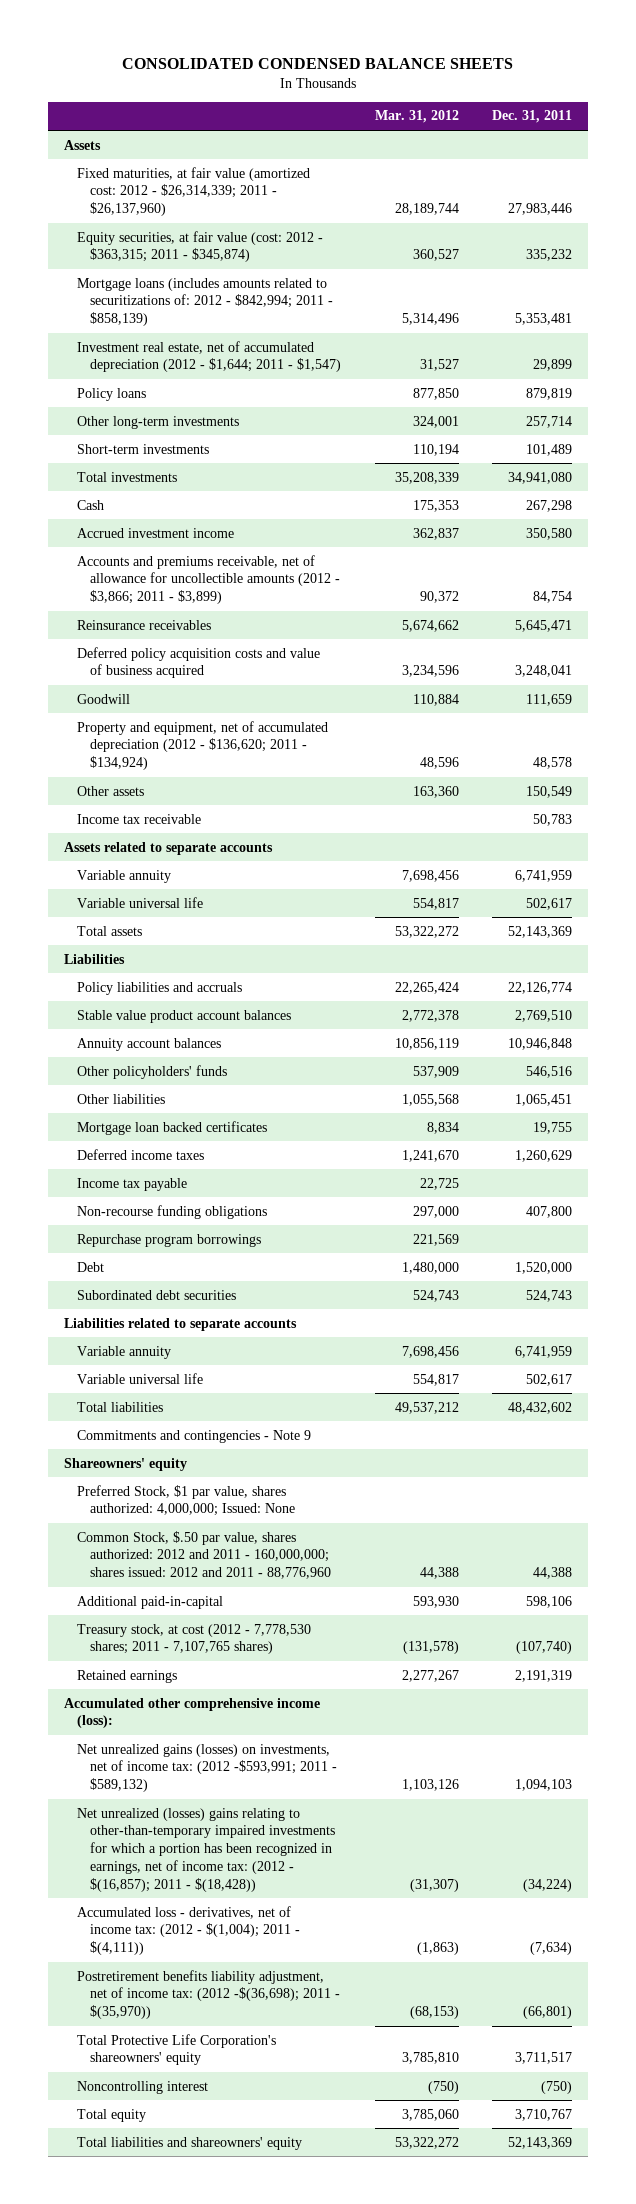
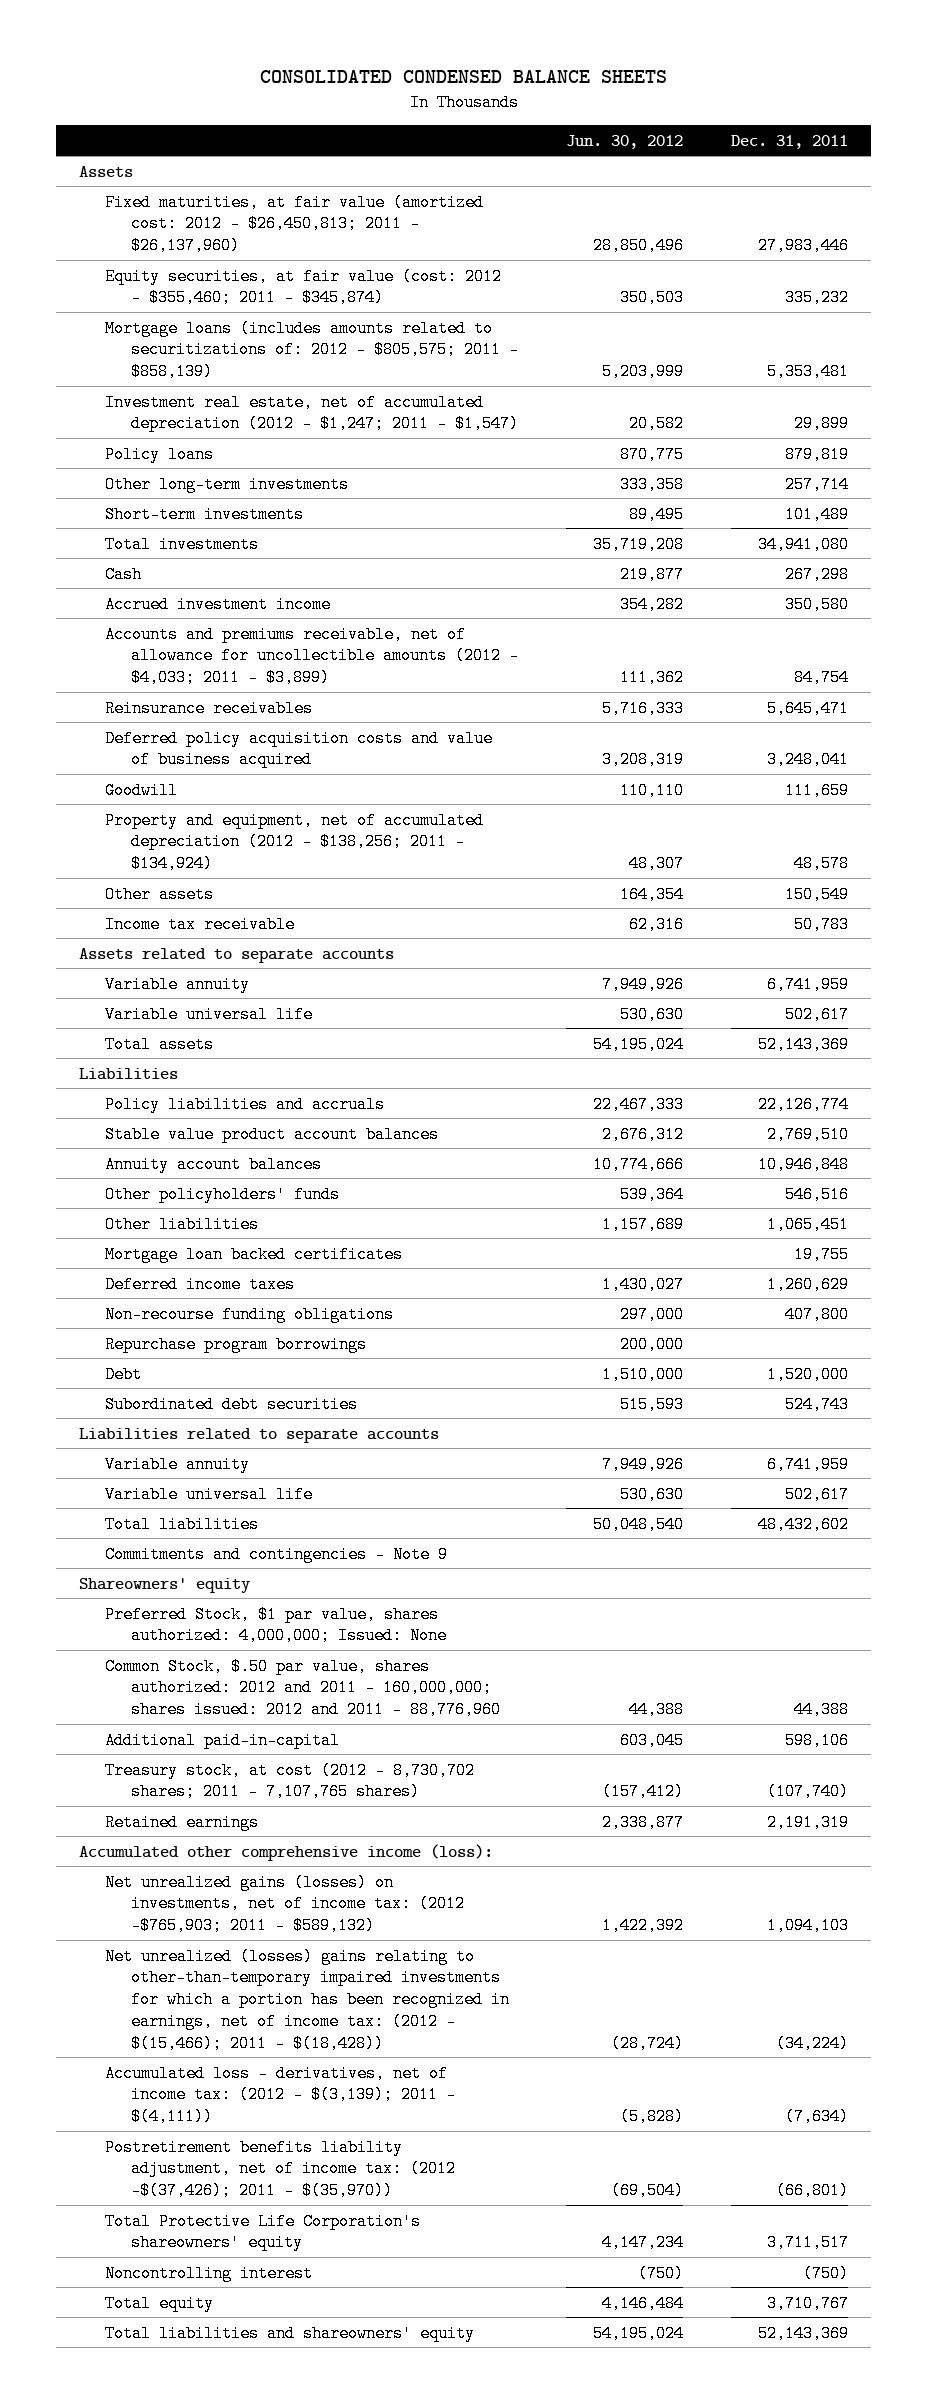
[374,110,459,124] Mar. 31, 2012 -> none
none -> [565,134,683,149] Jun. 30, 2012
[77,166,311,217] Fixed maturities, at fair value (amortized cost: 2012 - $26,314,339; 2011 - $26,137,960) -> [105,193,485,255] Fixed maturities, at fair value (amortized cost: 2012 - $26,450,813; 2011 - $26,137,960)
[77,230,324,263] Equity securities, at fair value (cost: 2012 - $363,315; 2011 - $345,874) -> [105,267,503,307] Equity securities, at fair value (cost: 2012 - $355,460; 2011 - $345,874)
[77,277,334,327] Mortgage loans (includes amounts related to securitizations of: 2012 - $842,994; 2011 - $858,139) -> [105,319,520,381] Mortgage loans (includes amounts related to securitizations of: 2012 - $805,575; 2011 - $858,139)
[77,340,342,373] Investment real estate, net of accumulated depreciation (2012 - $1,644; 2011 - $1,547) -> [105,393,520,433] Investment real estate, net of accumulated depreciation (2012 - $1,247; 2011 - $1,547)
[77,554,341,605] Accounts and premiums receivable, net of allowance for uncollectible amounts (2012 - $3,866; 2011 - $3,899) -> [105,625,520,687] Accounts and premiums receivable, net of allowance for uncollectible amounts (2012 - $4,033; 2011 - $3,899)
[77,720,329,771] Property and equipment, net of accumulated depreciation (2012 - $136,620; 2011 - $134,924) -> [105,811,485,873] Property and equipment, net of accumulated depreciation (2012 - $138,256; 2011 - $134,924)
[77,1177,188,1191] Income tax payable -> none
[77,1623,312,1655] Treasury stock, at cost (2012 - 7,778,530 shares; 2011 - 7,107,765 shares) -> [105,1761,476,1801] Treasury stock, at cost (2012 - 8,730,702 shares; 2011 - 7,107,765 shares)
[77,1743,338,1793] Net unrealized gains (losses) on investments, net of income tax: (2012 -$593,991; 2011 - $589,132) -> [105,1873,466,1935] Net unrealized gains (losses) on investments, net of income tax: (2012 -$765,903; 2011 - $589,132)
[77,1807,336,1892] Net unrealized (losses) gains relating to other-than-temporary impaired investments for which a portion has been recognized in earnings, net of income tax: (2012 - $(16,857); 2011 - $(18,428)) -> [105,1947,511,2052] Net unrealized (losses) gains relating to other-than-temporary impaired investments for which a portion has been recognized in earnings, net of income tax: (2012 - $(15,466); 2011 - $(18,428))
[77,1905,301,1956] Accumulated loss - derivatives, net of income tax: (2012 - $(1,004); 2011 - $(4,111)) -> [105,2064,457,2126] Accumulated loss - derivatives, net of income tax: (2012 - $(3,139); 2011 - $(4,111))
[77,1969,341,2020] Postretirement benefits liability adjustment, net of income tax: (2012 -$(36,698); 2011 - $(35,970)) -> [105,2138,457,2200] Postretirement benefits liability adjustment, net of income tax: (2012 -$(37,426); 2011 - $(35,970))

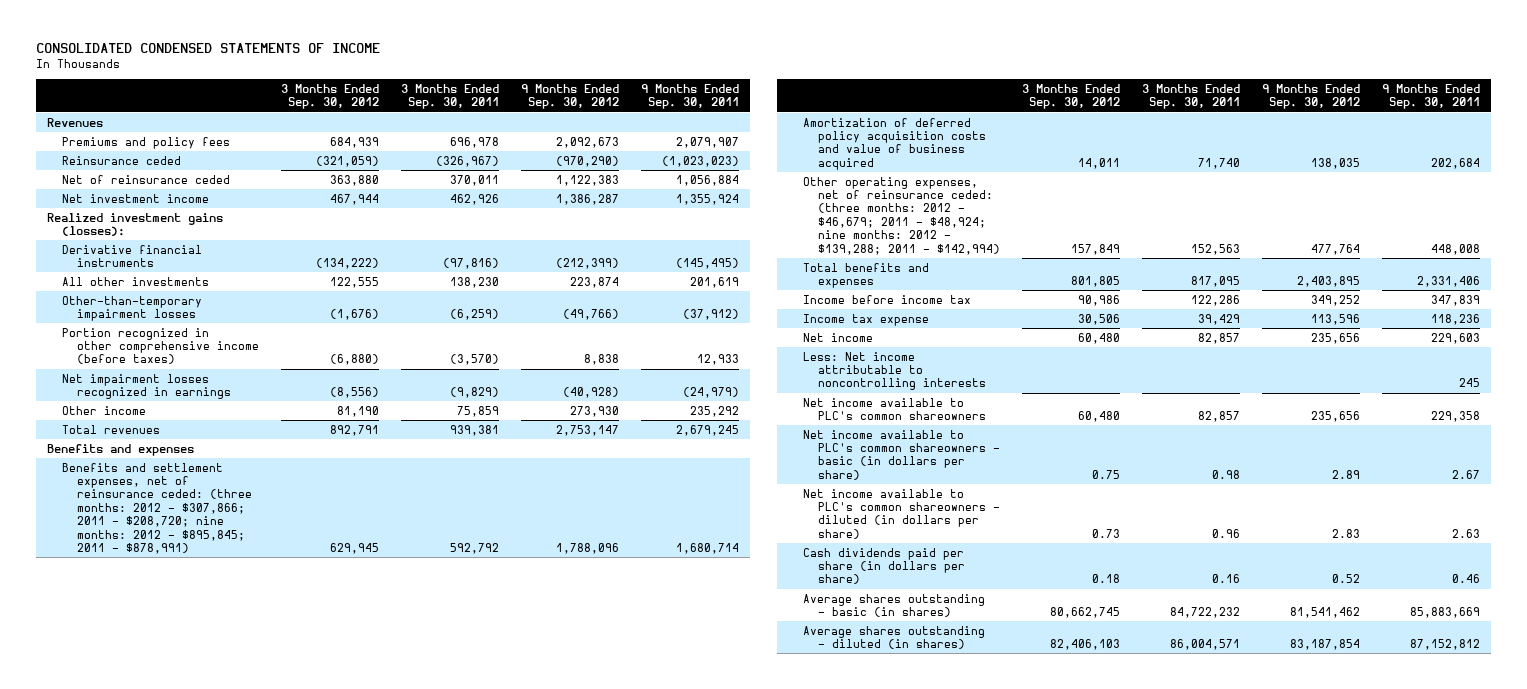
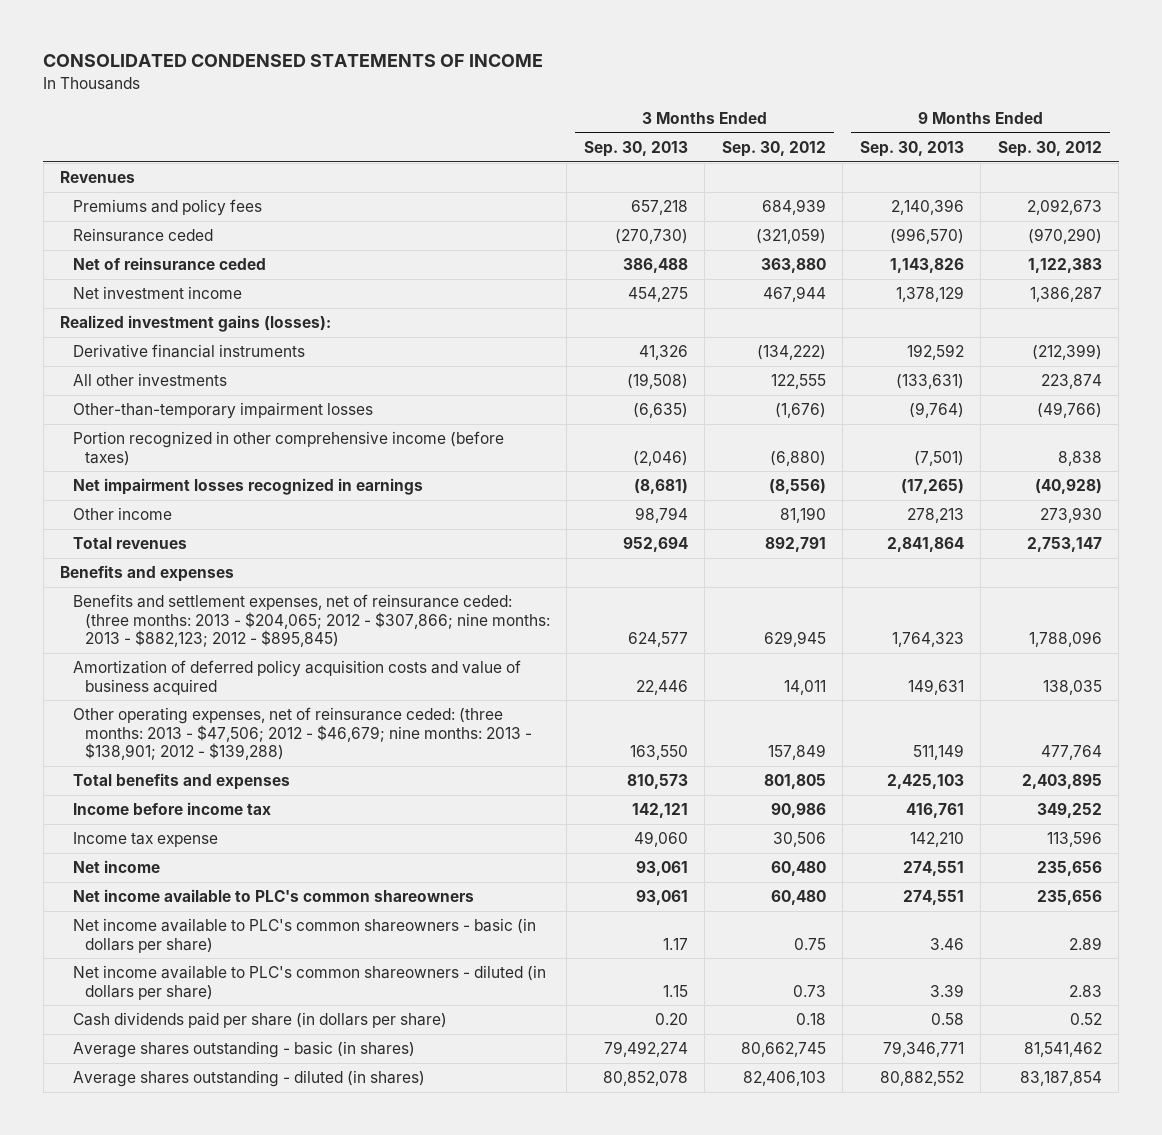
[400,84,499,110] 3 Months Ended Sep. 30, 2011 -> none
[640,84,739,110] 9 Months Ended Sep. 30, 2011 -> none
none -> [583,141,688,158] Sep. 30, 2013
none -> [859,141,964,158] Sep. 30, 2013
[62,462,253,554] Benefits and settlement expenses, net of reinsurance ceded: (three months: 2012 - $307,866; 2011 - $208,720; nine months: 2012 - $895,845; 2011 - $878,991) -> [72,594,550,648] Benefits and settlement expenses, net of reinsurance ceded: (three months: 2013 - $204,065; 2012 - $307,866; nine months: 2013 - $882,123; 2012 - $895,845)
[803,176,1001,255] Other operating expenses, net of reinsurance ceded: (three months: 2012 - $46,679; 2011 - $48,924; nine months: 2012 - $139,288; 2011 - $142,994) -> [72,707,532,761] Other operating expenses, net of reinsurance ceded: (three months: 2013 - $47,506; 2012 - $46,679; nine months: 2013 - $138,901; 2012 - $139,288)
[803,351,987,391] Less: Net income attributable to noncontrolling interests -> none

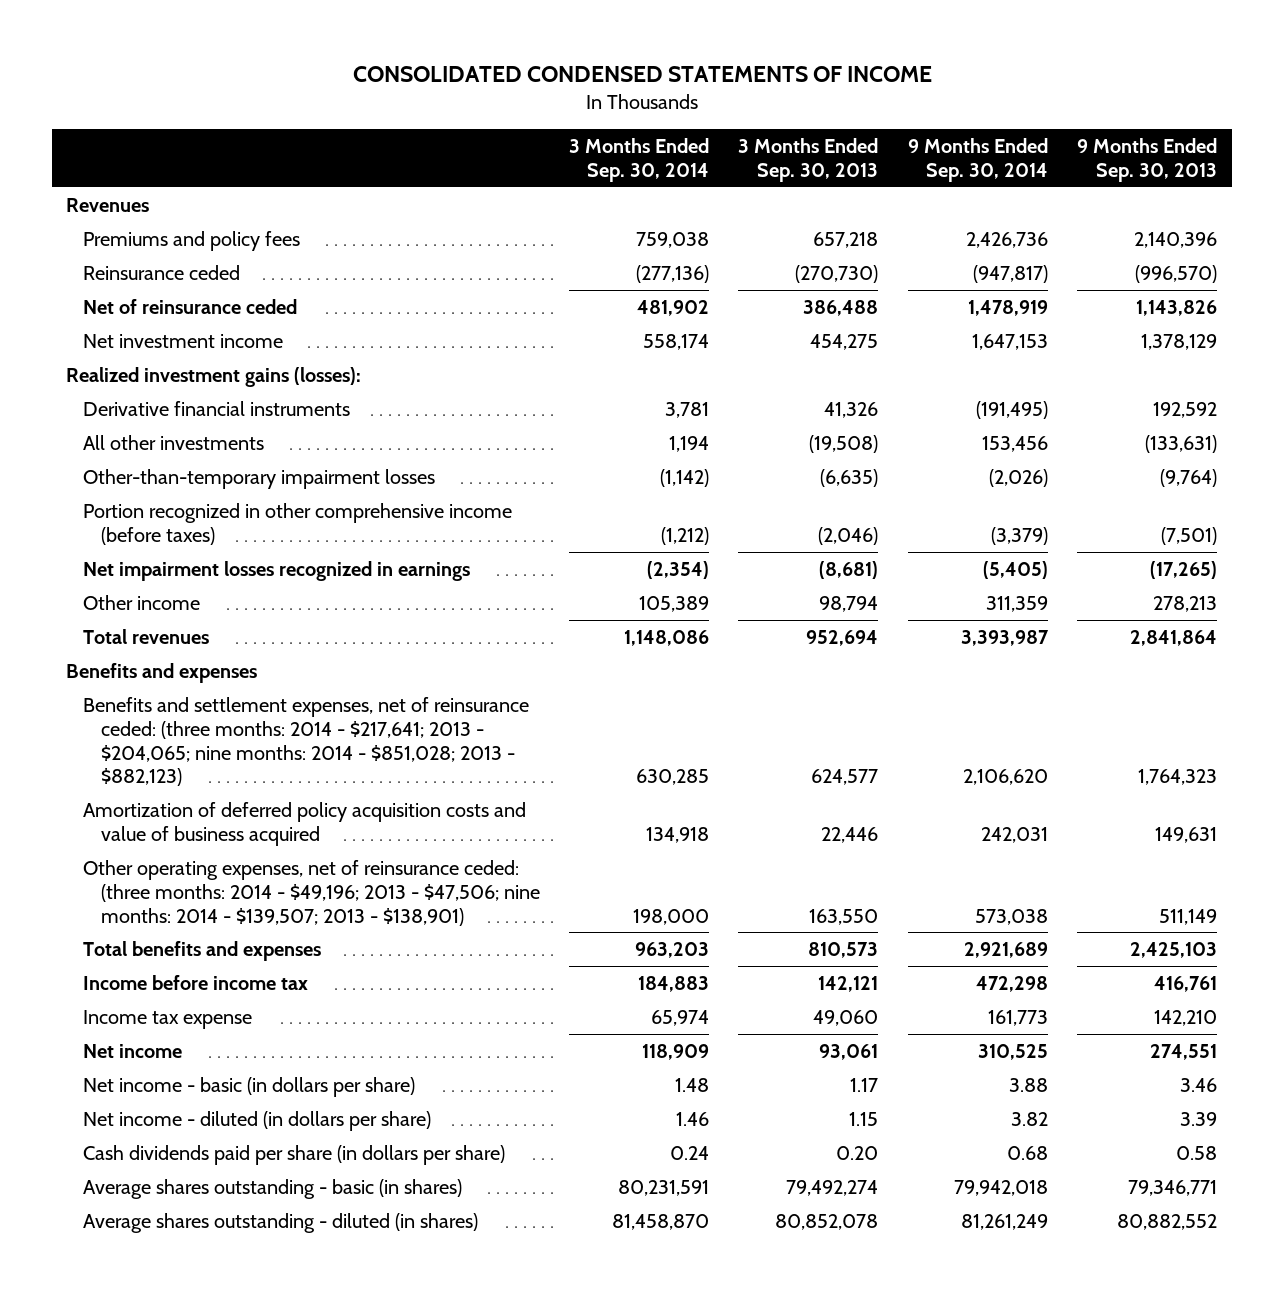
[721,141,826,158] Sep. 30, 2012 -> none
[997,141,1102,158] Sep. 30, 2012 -> none
none -> [568,137,709,182] 3 Months Ended Sep. 30, 2014
none -> [907,137,1048,182] 9 Months Ended Sep. 30, 2014
[72,594,550,648] Benefits and settlement expenses, net of reinsurance ceded: (three months: 2013 - $204,065; 2012 - $307,866; nine months: 2013 - $882,123; 2012 - $895,845) -> [83,696,530,787] Benefits and settlement expenses, net of reinsurance ceded: (three months: 2014 - $217,641; 2013 - $204,065; nine months: 2014 - $851,028; 2013 - $882,123)
[72,707,532,761] Other operating expenses, net of reinsurance ceded: (three months: 2013 - $47,506; 2012 - $46,679; nine months: 2013 - $138,901; 2012 - $139,288) -> [83,859,540,926] Other operating expenses, net of reinsurance ceded: (three months: 2014 - $49,196; 2013 - $47,506; nine months: 2014 - $139,507; 2013 - $138,901)
[72,889,474,903] Net income available to PLC's common shareowners -> none
[72,918,536,953] Net income available to PLC's common shareowners - basic (in dollars per share) -> [83,1076,416,1097] Net income - basic (in dollars per share)
[72,965,546,1000] Net income available to PLC's common shareowners - diluted (in dollars per share) -> [83,1110,432,1131] Net income - diluted (in dollars per share)

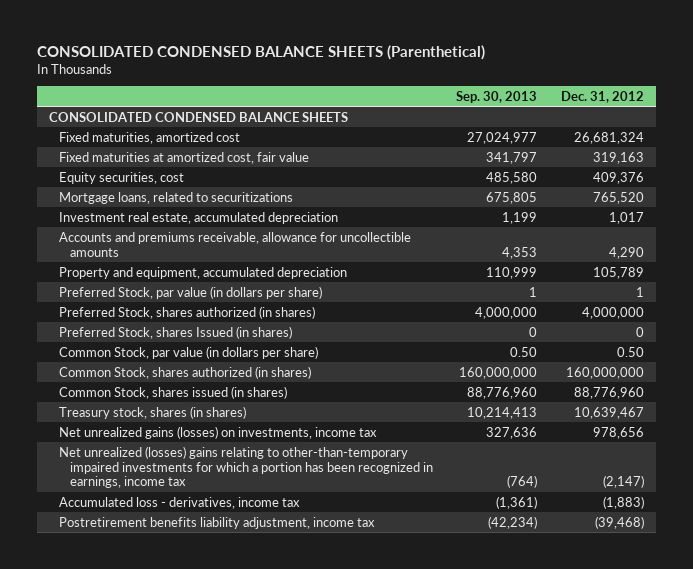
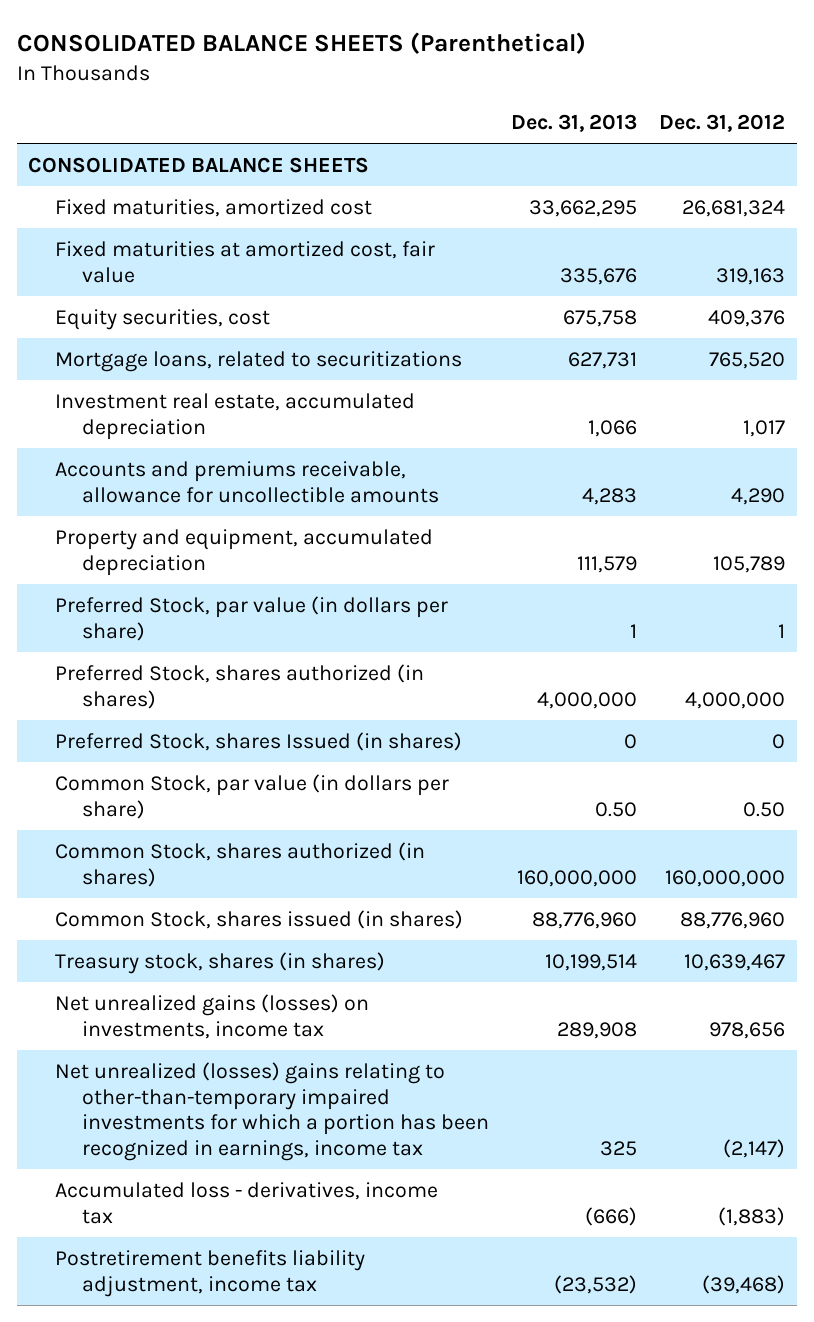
[36,44,485,60] CONSOLIDATED CONDENSED BALANCE SHEETS (Parenthetical) -> [17,31,587,54] CONSOLIDATED BALANCE SHEETS (Parenthetical)
[456,91,538,104] Sep. 30, 2013 -> none
none -> [511,113,638,132] Dec. 31, 2013
[48,111,348,122] CONSOLIDATED CONDENSED BALANCE SHEETS -> [28,156,370,173] CONSOLIDATED BALANCE SHEETS

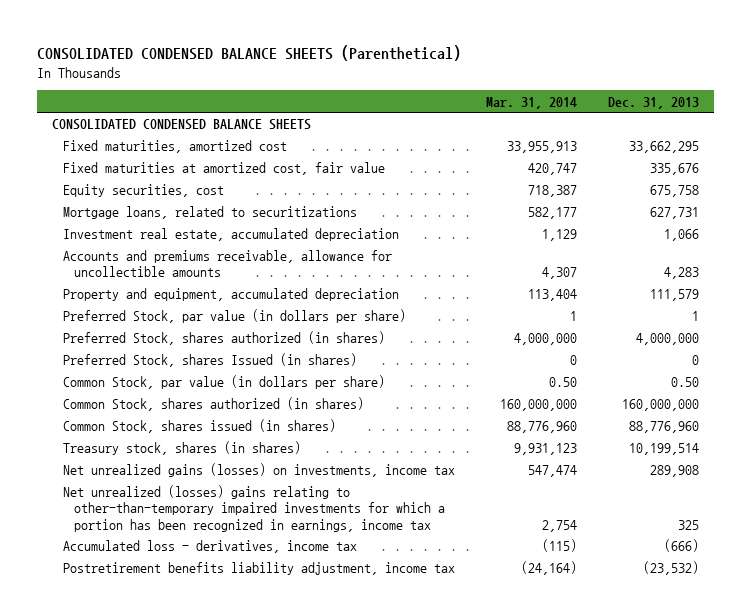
[17,31,587,54] CONSOLIDATED BALANCE SHEETS (Parenthetical) -> [36,45,461,62] CONSOLIDATED CONDENSED BALANCE SHEETS (Parenthetical)
[659,113,786,132] Dec. 31, 2012 -> none
none -> [485,96,577,109] Mar. 31, 2014
[28,156,370,173] CONSOLIDATED BALANCE SHEETS -> [52,119,312,131] CONSOLIDATED CONDENSED BALANCE SHEETS

